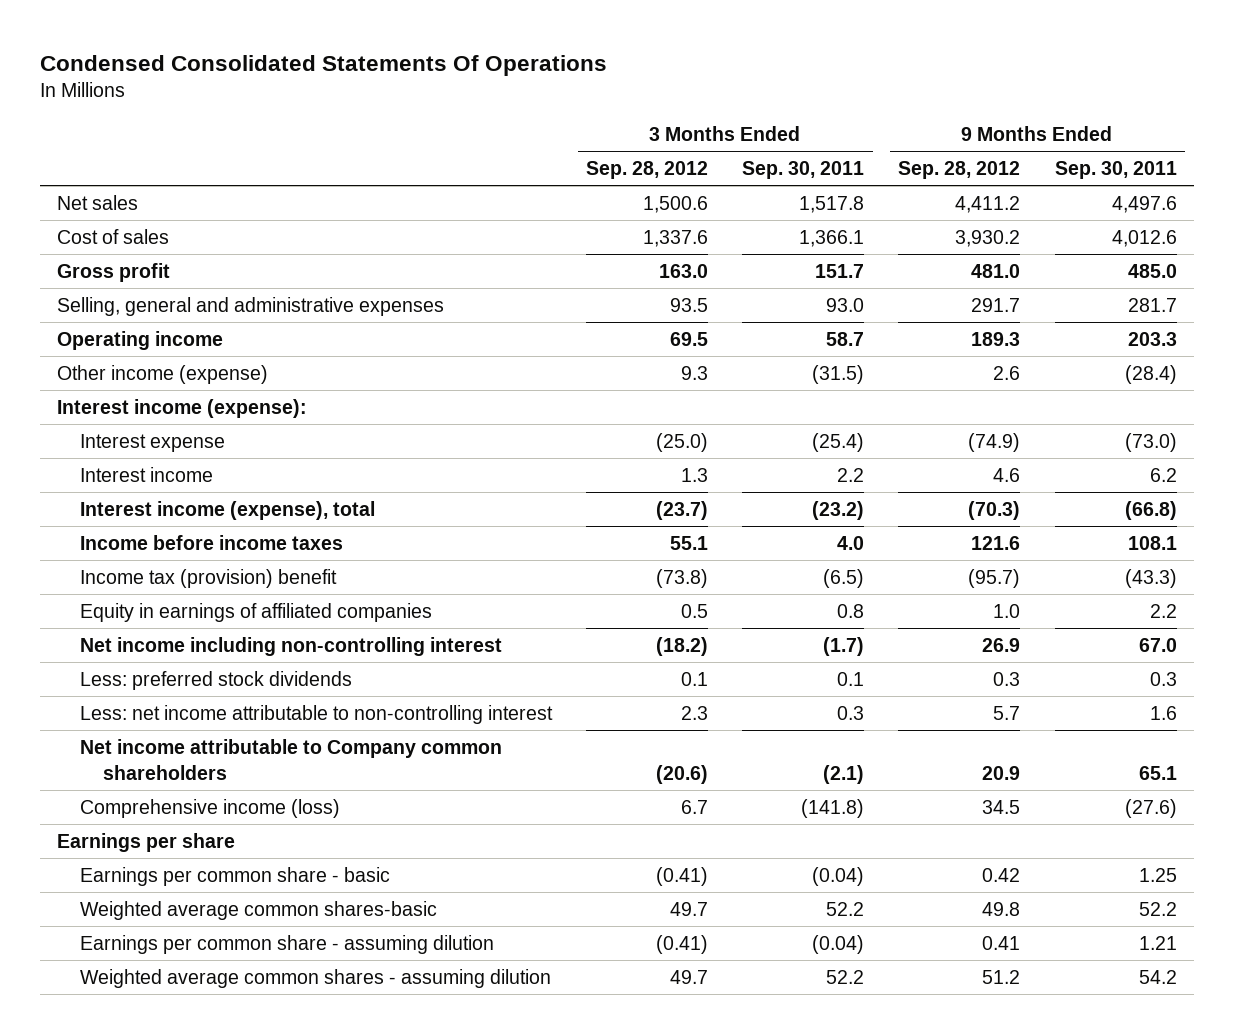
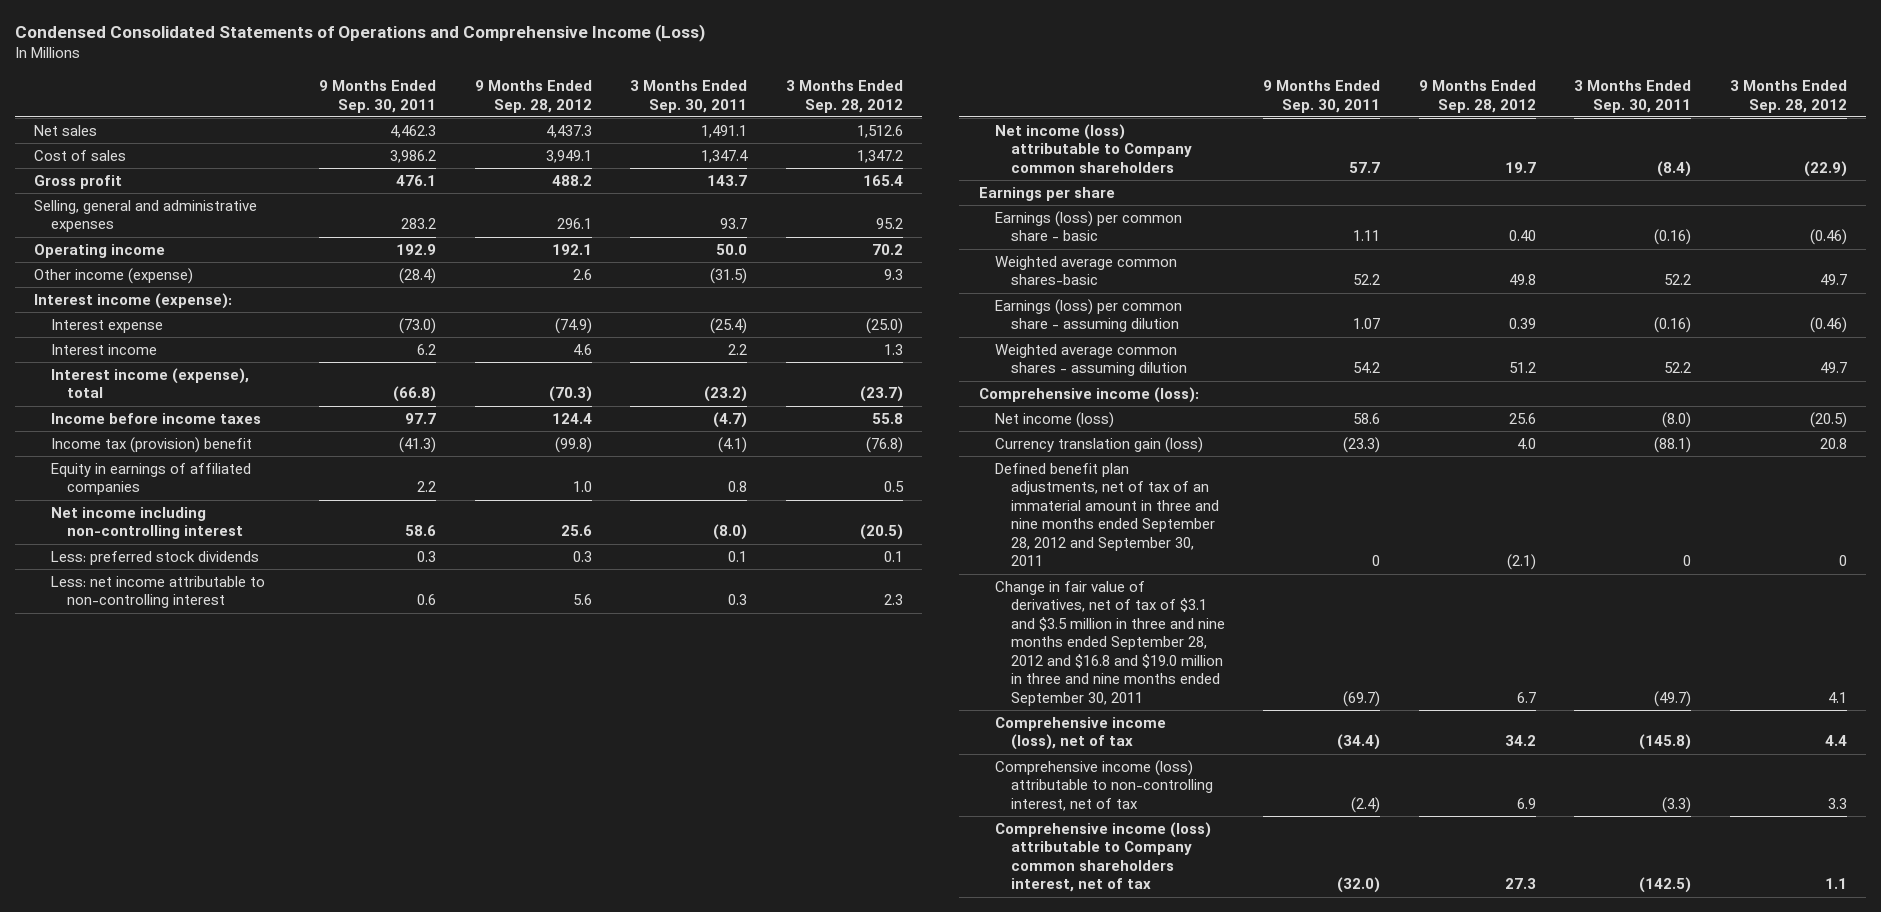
[40,54,608,76] Condensed Consolidated Statements Of Operations -> [15,24,706,43] Condensed Consolidated Statements of Operations and Comprehensive Income (Loss)
[643,195,709,213] 1,500.6 -> [856,124,903,138] 1,512.6
[799,195,865,213] 1,517.8 -> [701,124,748,138] 1,491.1
[955,195,1021,213] 4,411.2 -> [545,124,592,138] 4,437.3
[1111,195,1177,213] 4,497.6 -> [390,124,437,138] 4,462.3
[643,229,709,247] 1,337.6 -> [856,149,903,163] 1,347.2
[799,229,865,247] 1,366.1 -> [701,149,749,163] 1,347.4
[955,229,1021,247] 3,930.2 -> [545,149,592,163] 3,949.1
[1111,229,1177,247] 4,012.6 -> [390,149,437,163] 3,986.2
[659,263,709,278] 163.0 -> [862,174,903,186] 165.4
[815,263,865,278] 151.7 -> [707,174,748,186] 143.7
[971,263,1021,278] 481.0 -> [551,174,592,186] 488.2
[1127,263,1177,278] 485.0 -> [396,174,437,186] 476.1
[670,297,709,312] 93.5 -> [875,218,903,230] 95.2
[826,297,865,312] 93.0 -> [720,218,748,230] 93.7
[971,297,1021,312] 291.7 -> [556,218,592,230] 296.1
[1127,297,1177,312] 281.7 -> [401,218,437,230] 283.2
[670,331,709,346] 69.5 -> [871,243,903,255] 70.2
[826,331,865,346] 58.7 -> [716,243,748,255] 50.0
[971,331,1021,346] 189.3 -> [551,243,592,255] 192.1
[1127,331,1177,346] 203.3 -> [396,243,437,255] 192.9
[670,535,709,550] 55.1 -> [871,412,903,424] 55.8
[837,535,865,550] 4.0 -> [713,411,748,428] (4.7)
[971,535,1021,550] 121.6 -> [551,412,592,424] 124.4
[1127,535,1177,550] 108.1 -> [405,412,437,424] 97.7
[656,568,709,588] (73.8) -> [865,436,903,453] (76.8)
[823,568,865,588] (6.5) -> [718,436,748,453] (4.1)
[968,568,1021,588] (95.7) -> [554,436,592,453] (99.8)
[1124,568,1177,588] (43.3) -> [399,436,437,453] (41.3)
[656,636,709,656] (18.2) -> [859,524,903,541] (20.5)
[823,636,865,656] (1.7) -> [713,524,748,541] (8.0)
[982,637,1021,652] 26.9 -> [560,525,592,537] 25.6
[1138,637,1177,652] 67.0 -> [405,525,437,537] 58.6
[80,798,341,818] Comprehensive income (loss) -> none
[993,705,1021,720] 5.7 -> [572,594,592,606] 5.6
[1149,705,1177,720] 1.6 -> [417,594,437,606] 0.6
[80,738,503,780] Net income attributable to Company common shareholders -> [994,123,1192,173] Net income (loss) attributable to Company common shareholders
[656,764,709,784] (20.6) -> [1803,160,1847,177] (22.9)
[823,764,865,784] (2.1) -> [1657,160,1692,177] (8.4)
[982,765,1021,780] 20.9 -> [1504,161,1536,173] 19.7
[1138,765,1177,780] 65.1 -> [1349,161,1381,173] 57.7
[80,866,391,886] Earnings per common share - basic -> [994,210,1182,242] Earnings (loss) per common share - basic
[656,866,709,886] (0.41) -> [1809,229,1847,246] (0.46)
[812,866,865,886] (0.04) -> [1654,229,1692,246] (0.16)
[982,867,1021,882] 0.42 -> [1508,230,1536,242] 0.40
[1138,867,1177,882] 1.25 -> [1353,230,1381,242] 1.11
[80,934,495,954] Earnings per common share - assuming dilution -> [994,298,1182,333] Earnings (loss) per common share - assuming dilution
[656,934,709,954] (0.41) -> [1809,317,1847,334] (0.46)
[812,934,865,954] (0.04) -> [1654,317,1692,334] (0.16)
[982,935,1021,950] 0.41 -> [1508,318,1536,330] 0.39
[1138,935,1177,950] 1.21 -> [1353,318,1381,330] 1.07
none -> [978,386,1199,403] Comprehensive income (loss):
none -> [994,411,1114,428] Net income (loss)
none -> [994,436,1203,453] Currency translation gain (loss)
none -> [994,462,1219,567] Defined benefit plan adjustments, net of tax of an immaterial amount in three and nine months ended September 28, 2012 and September 30, 2011
none -> [994,580,1225,707] Change in fair value of derivatives, net of tax of $3.1 and $3.5 million in three and nine months ended September 28, 2012 and $16.8 and $19.0 million in three and nine months ended September 30, 2011
none -> [994,716,1166,751] Comprehensive income (loss), net of tax
none -> [994,759,1213,811] Comprehensive income (loss) attributable to non-controlling interest, net of tax
none -> [994,821,1211,893] Comprehensive income (loss) attributable to Company common shareholders interest, net of tax

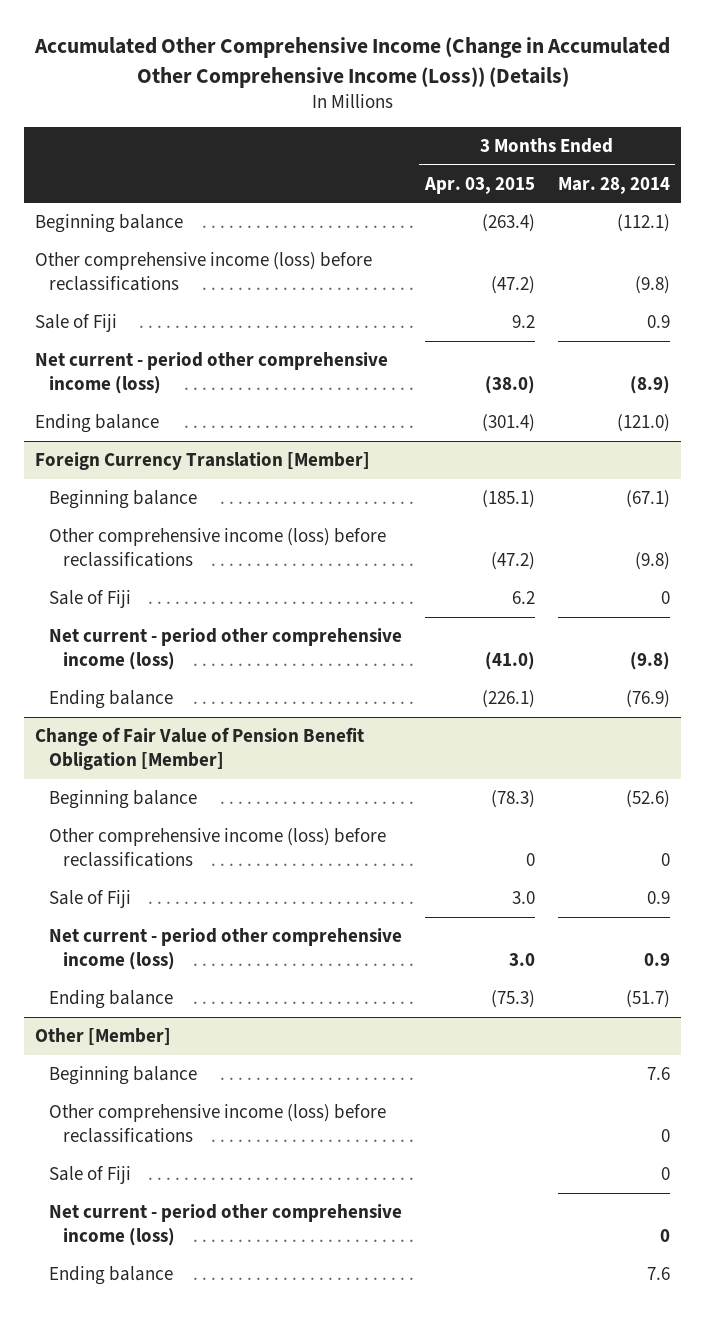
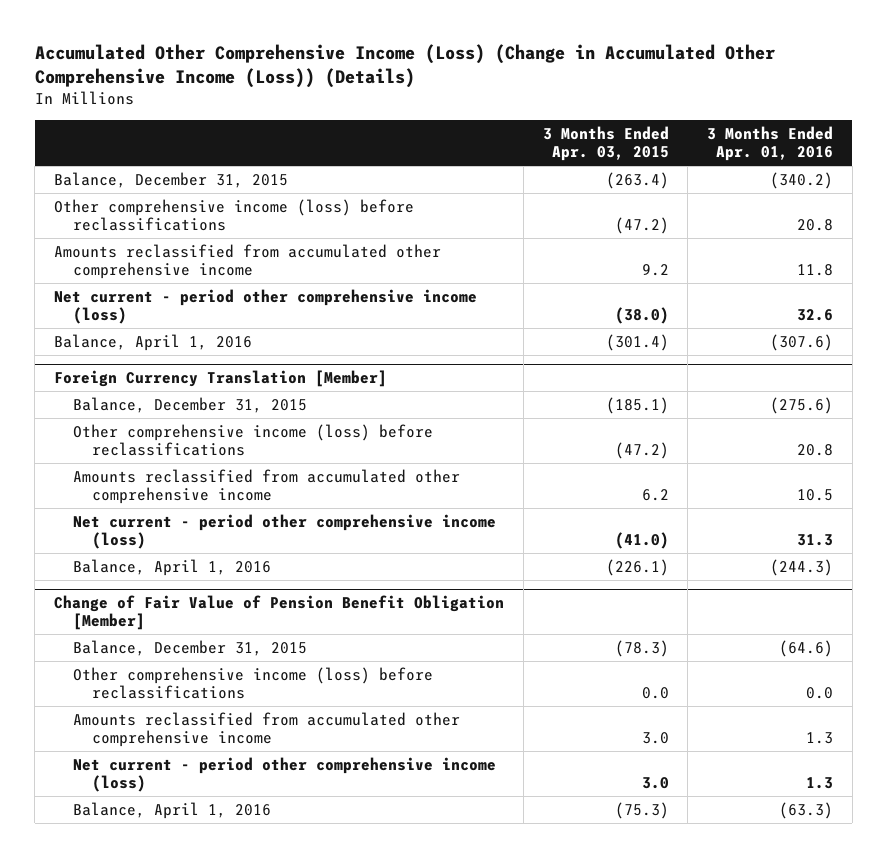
[33,37,670,88] Accumulated Other Comprehensive Income (Change in Accumulated Other Comprehensive Income (Loss)) (Details) -> [34,44,775,89] Accumulated Other Comprehensive Income (Loss) (Change in Accumulated Other Comprehensive Income (Loss)) (Details)
[557,176,670,194] Mar. 28, 2014 -> none
none -> [707,125,834,162] 3 Months Ended Apr. 01, 2016
[35,214,184,234] Beginning balance -> [54,171,289,188] Balance, December 31, 2015
[35,314,118,333] Sale of Fiji -> [54,243,442,280] Amounts reclassified from accumulated other comprehensive income
[35,414,160,434] Ending balance -> [54,333,253,351] Balance, April 1, 2016
[49,490,198,510] Beginning balance -> [72,396,307,413] Balance, December 31, 2015
[49,590,132,609] Sale of Fiji -> [72,468,460,505] Amounts reclassified from accumulated other comprehensive income
[49,690,174,710] Ending balance -> [72,558,271,576] Balance, April 1, 2016
[49,790,198,810] Beginning balance -> [72,639,307,656] Balance, December 31, 2015
[526,853,536,867] 0 -> [641,687,669,700] 0.0
[49,890,132,909] Sale of Fiji -> [72,711,460,748] Amounts reclassified from accumulated other comprehensive income
[35,1028,172,1046] Other [Member] -> none
[49,1066,198,1086] Beginning balance -> none
[49,1104,387,1144] Other comprehensive income (loss) before reclassifications -> none
[49,1166,132,1185] Sale of Fiji -> none
[49,1204,403,1247] Net current - period other comprehensive income (loss) -> none
[49,1266,174,1286] Ending balance -> none
[49,990,174,1010] Ending balance -> [72,801,271,819] Balance, April 1, 2016

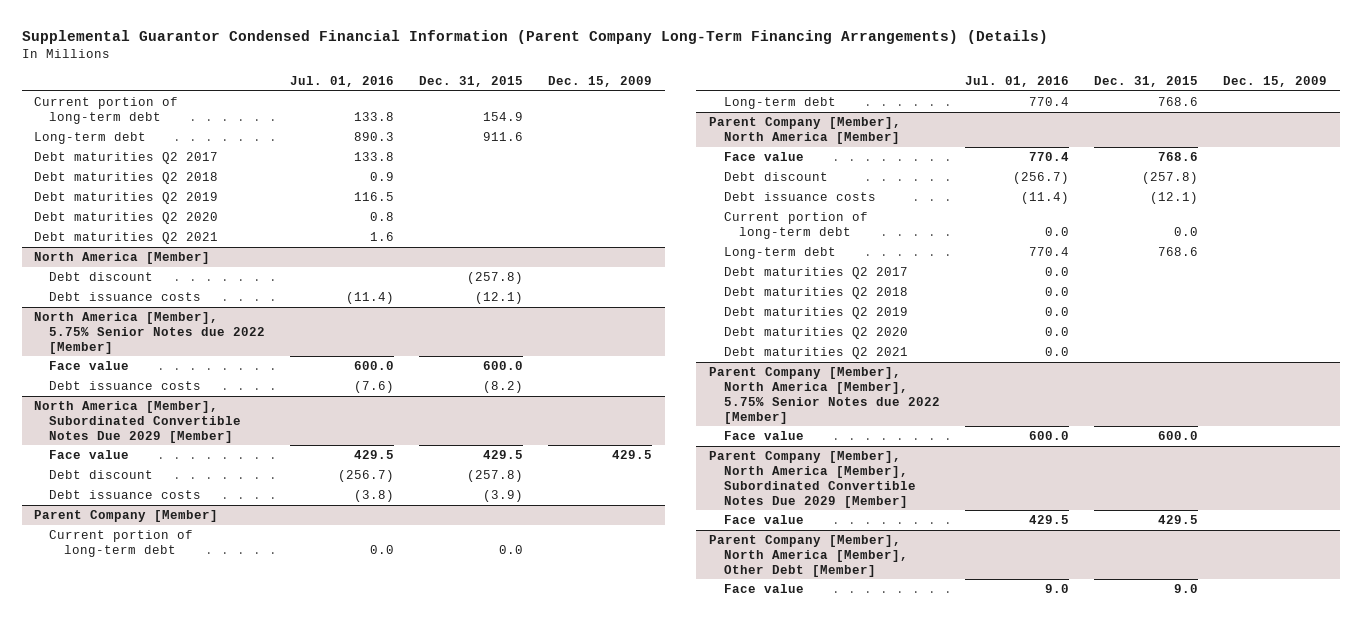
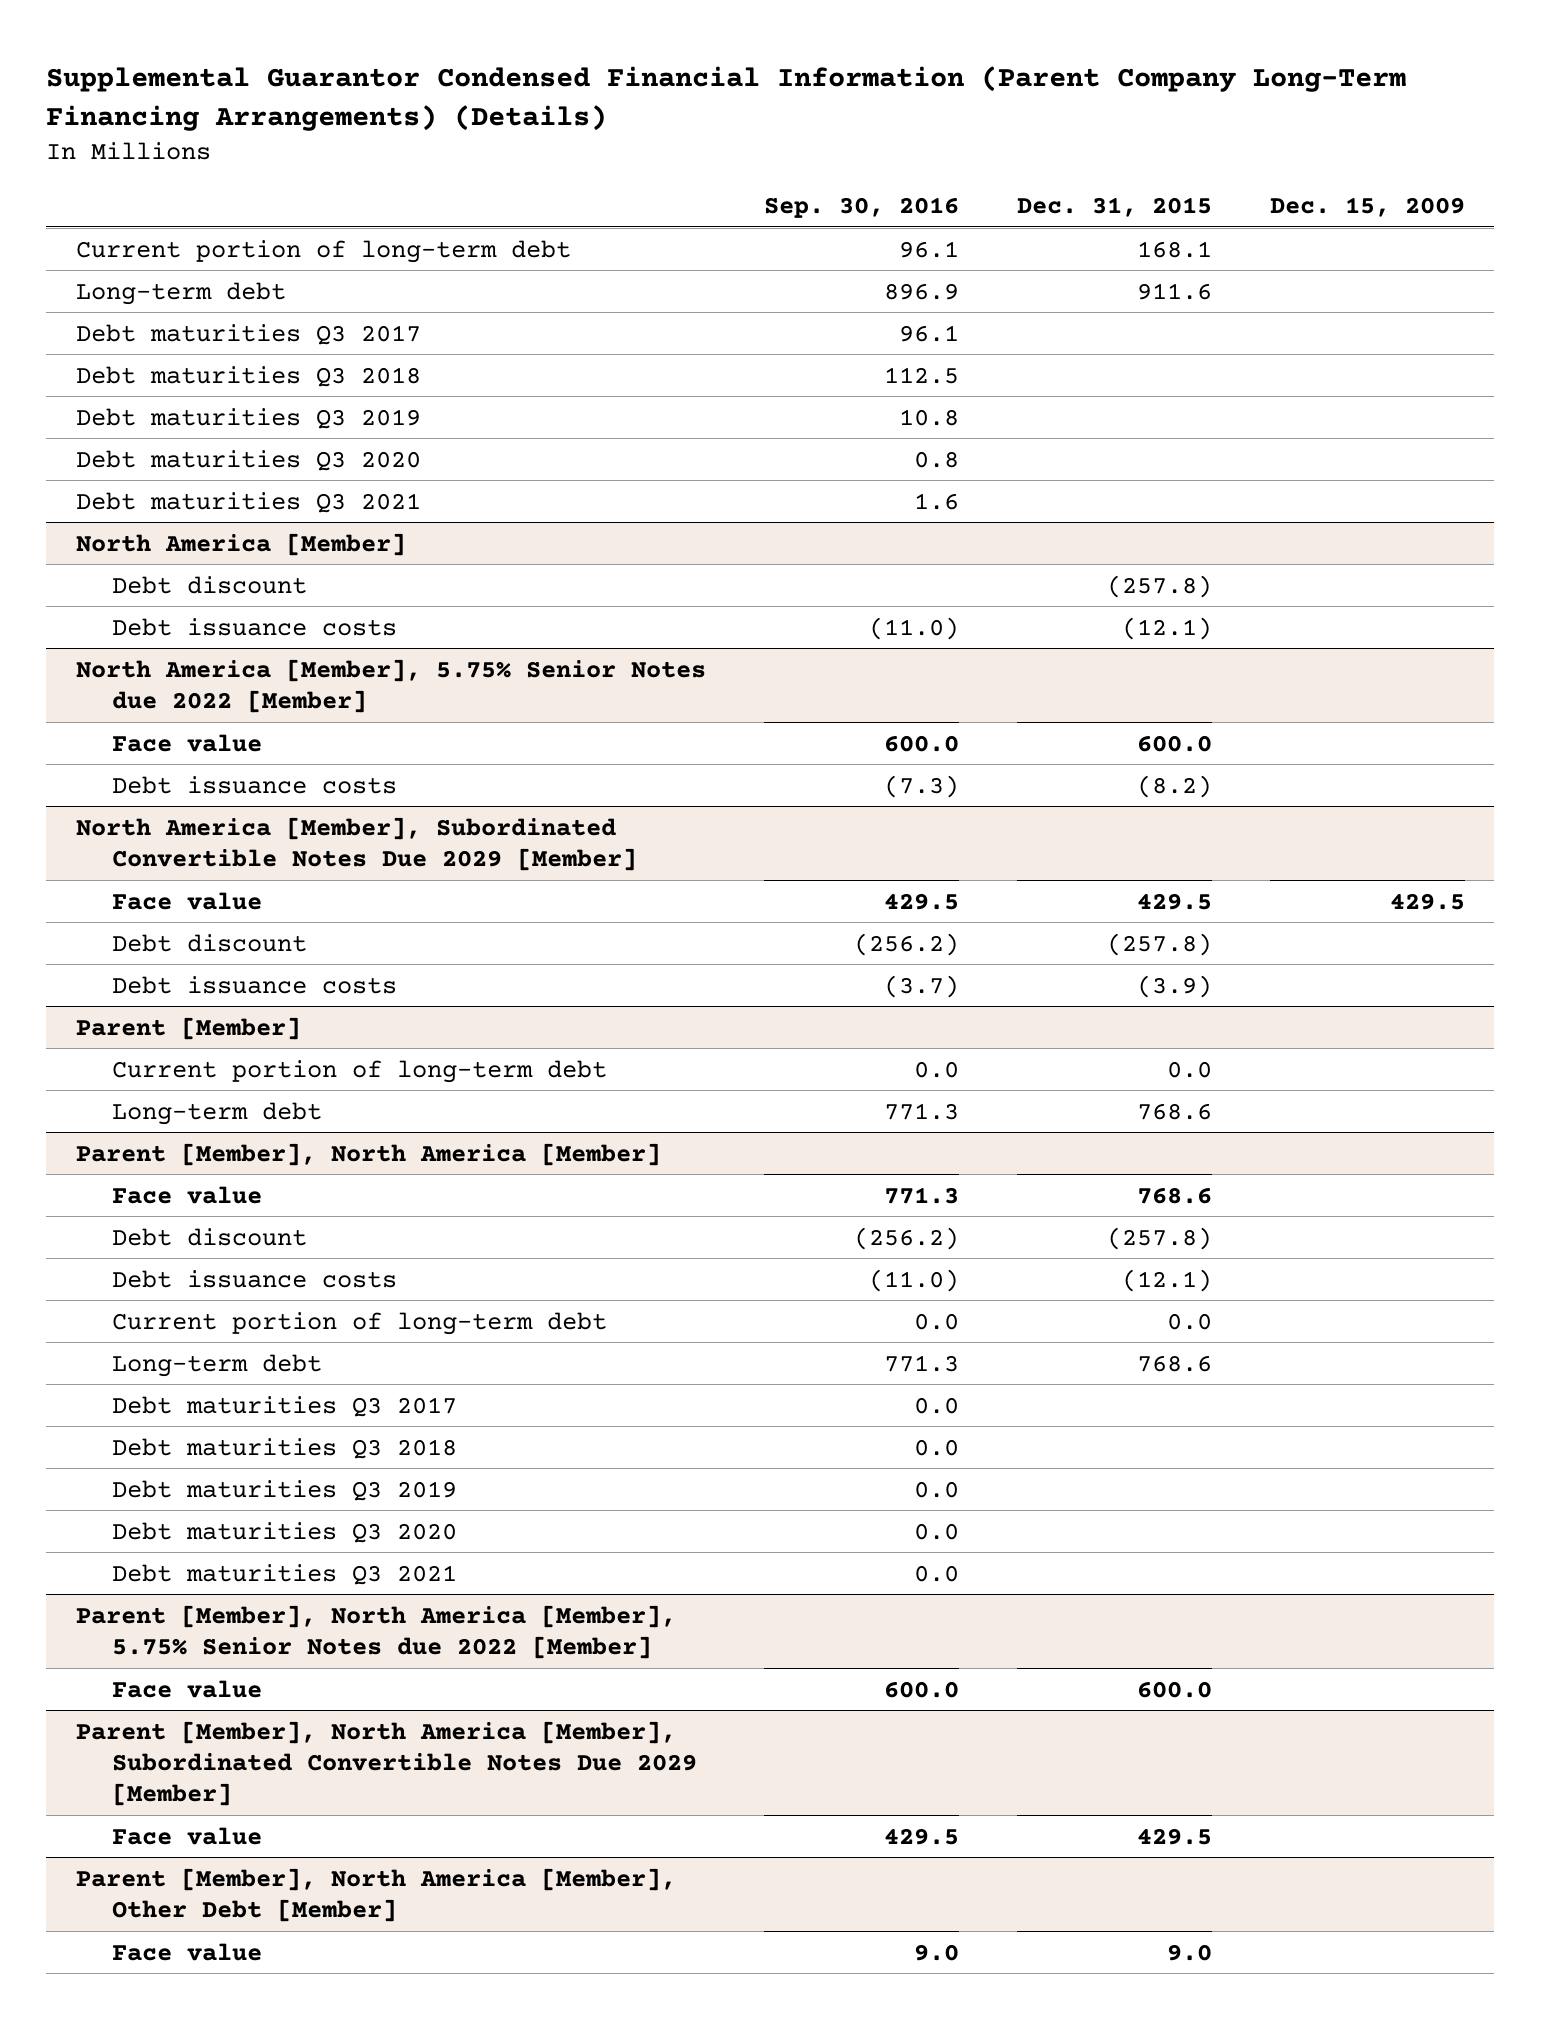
[290,76,395,88] Jul. 01, 2016 -> none
none -> [763,196,959,218] Sep. 30, 2016
[483,111,524,121] 154.9 -> [1137,240,1213,258] 168.1
[34,152,219,165] Debt maturities Q2 2017 -> [75,323,421,345] Debt maturities Q3 2017
[34,172,219,185] Debt maturities Q2 2018 -> [75,365,421,387] Debt maturities Q3 2018
[34,192,219,205] Debt maturities Q2 2019 -> [75,407,421,429] Debt maturities Q3 2019
[34,212,219,225] Debt maturities Q2 2020 -> [75,449,421,471] Debt maturities Q3 2020
[34,232,219,245] Debt maturities Q2 2021 -> [75,491,421,513] Debt maturities Q3 2021
[34,510,219,523] Parent Company [Member] -> [75,1016,301,1040] Parent [Member]
[709,117,902,144] Parent Company [Member], North America [Member] -> [75,1142,661,1166] Parent [Member], North America [Member]
[723,267,908,280] Debt maturities Q2 2017 -> [111,1395,457,1417] Debt maturities Q3 2017
[723,287,908,300] Debt maturities Q2 2018 -> [111,1437,457,1459] Debt maturities Q3 2018
[723,307,908,320] Debt maturities Q2 2019 -> [111,1479,457,1501] Debt maturities Q3 2019
[723,327,908,340] Debt maturities Q2 2020 -> [111,1521,457,1543] Debt maturities Q3 2020
[723,347,908,360] Debt maturities Q2 2021 -> [111,1563,457,1585] Debt maturities Q3 2021
[709,367,940,424] Parent Company [Member], North America [Member], 5.75% Senior Notes due 2022 [Member] -> [75,1604,676,1659] Parent [Member], North America [Member], 5.75% Senior Notes due 2022 [Member]
[709,451,916,508] Parent Company [Member], North America [Member], Subordinated Convertible Notes Due 2029 [Member] -> [75,1720,697,1806] Parent [Member], North America [Member], Subordinated Convertible Notes Due 2029 [Member]
[709,535,908,577] Parent Company [Member], North America [Member], Other Debt [Member] -> [75,1867,676,1922] Parent [Member], North America [Member], Other Debt [Member]

